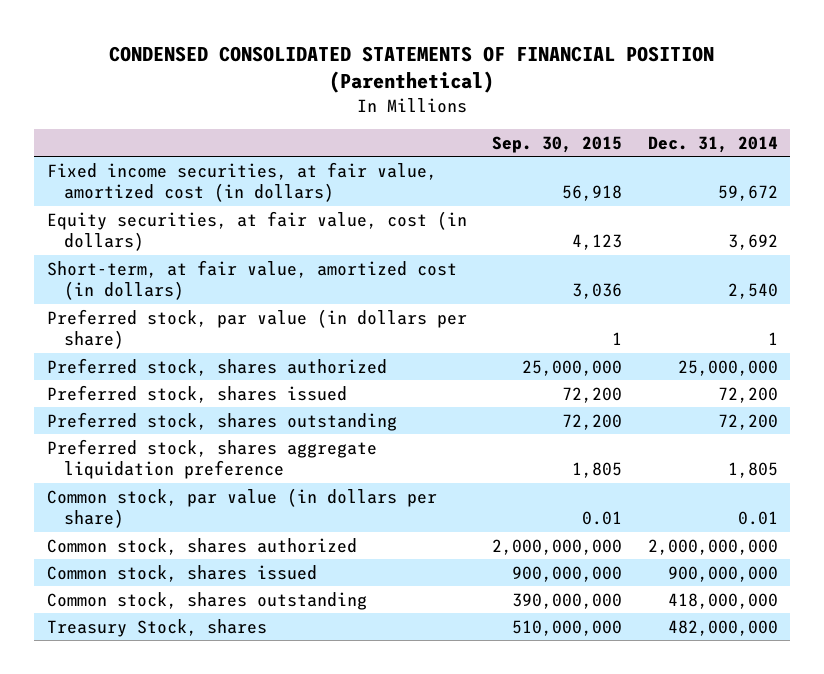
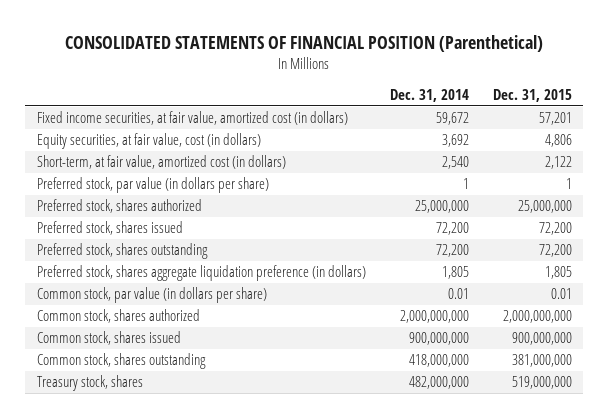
[109,46,715,94] CONDENSED CONSOLIDATED STATEMENTS OF FINANCIAL POSITION (Parenthetical) -> [65,34,544,52] CONSOLIDATED STATEMENTS OF FINANCIAL POSITION (Parenthetical)
[492,135,623,153] Sep. 30, 2015 -> none
none -> [492,89,572,103] Dec. 31, 2015
[46,438,377,480] Preferred stock, shares aggregate liquidation preference -> [37,265,367,282] Preferred stock, shares aggregate liquidation preference (in dollars)
[46,618,267,637] Treasury Stock, shares -> [37,375,144,392] Treasury stock, shares

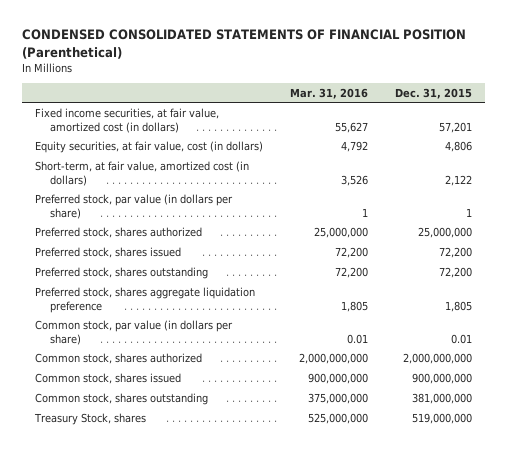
[65,34,544,52] CONSOLIDATED STATEMENTS OF FINANCIAL POSITION (Parenthetical) -> [22,29,467,59] CONDENSED CONSOLIDATED STATEMENTS OF FINANCIAL POSITION (Parenthetical)
[389,89,469,103] Dec. 31, 2014 -> none
none -> [289,87,368,99] Mar. 31, 2016
[37,265,367,282] Preferred stock, shares aggregate liquidation preference (in dollars) -> [35,286,256,313] Preferred stock, shares aggregate liquidation preference
[37,375,144,392] Treasury stock, shares -> [34,412,147,425] Treasury Stock, shares

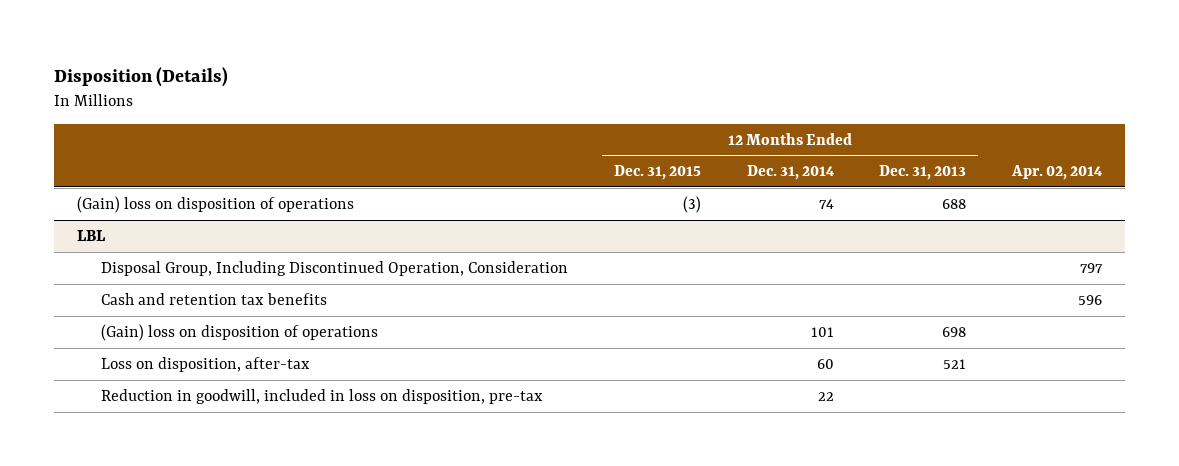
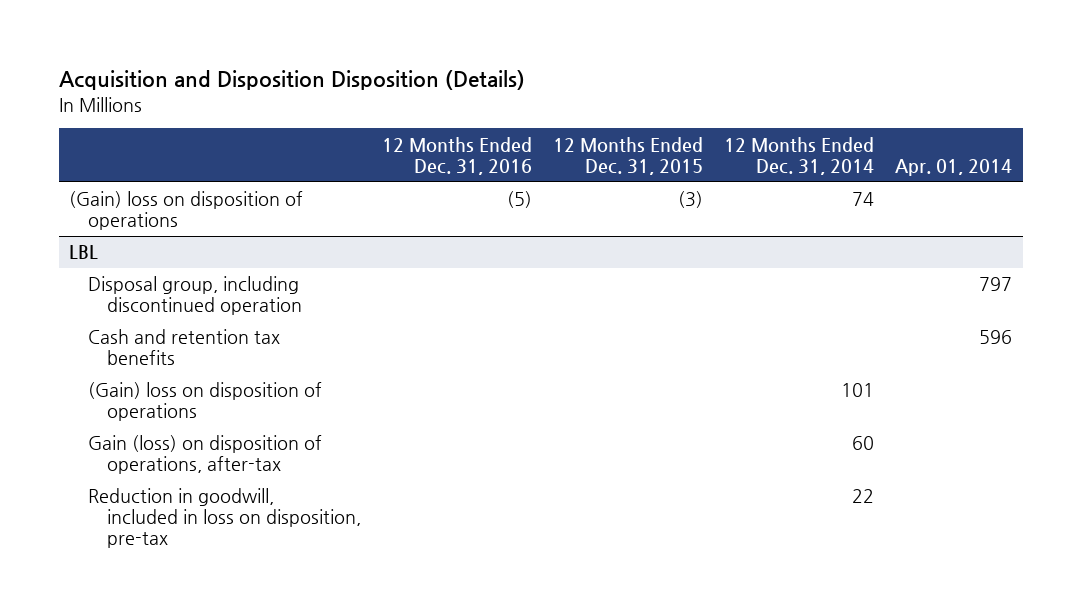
[54,66,229,87] Disposition (Details) -> [58,70,525,91] Acquisition and Disposition Disposition (Details)
[879,165,967,181] Dec. 31, 2013 -> none
[1010,165,1103,181] Apr. 02, 2014 -> none
none -> [382,136,533,175] 12 Months Ended Dec. 31, 2016
none -> [895,158,1013,176] Apr. 01, 2014
[101,260,569,276] Disposal Group, Including Discontinued Operation, Consideration -> [88,276,303,316] Disposal group, including discontinued operation
[101,356,311,372] Loss on disposition, after-tax -> [88,435,323,475] Gain (loss) on disposition of operations, after-tax

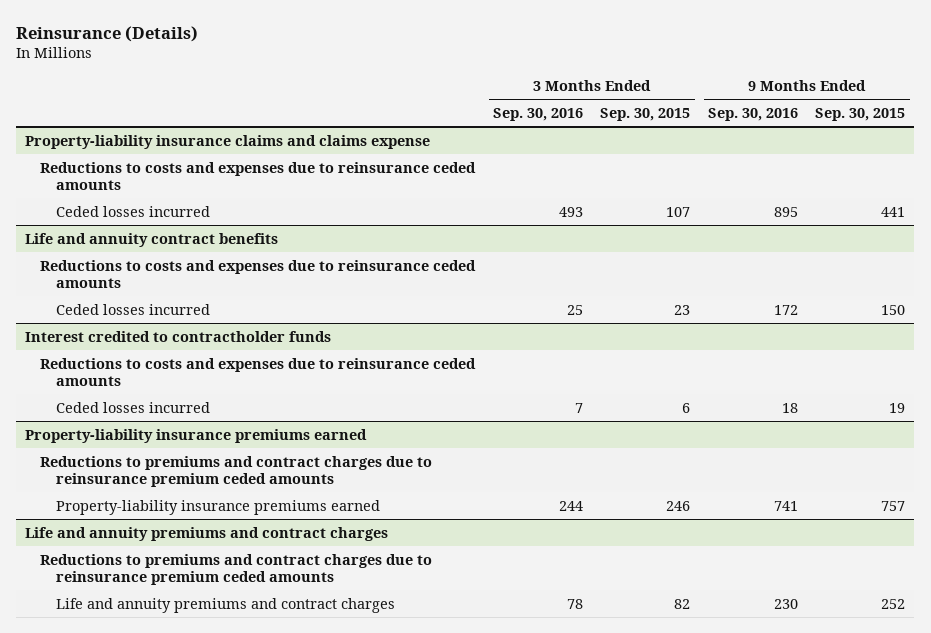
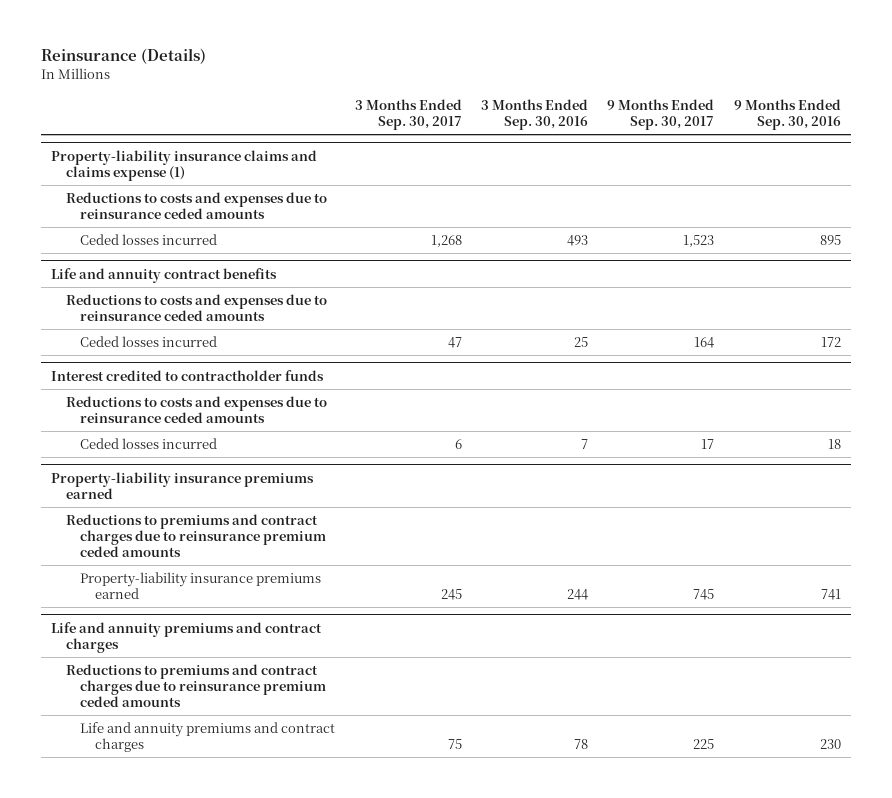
[600,108,691,122] Sep. 30, 2015 -> none
[815,108,906,122] Sep. 30, 2015 -> none
none -> [354,99,462,130] 3 Months Ended Sep. 30, 2017
none -> [607,99,715,130] 9 Months Ended Sep. 30, 2017
[25,134,431,149] Property-liability insurance claims and claims expense -> [50,149,317,181] Property-liability insurance claims and claims expense (1)

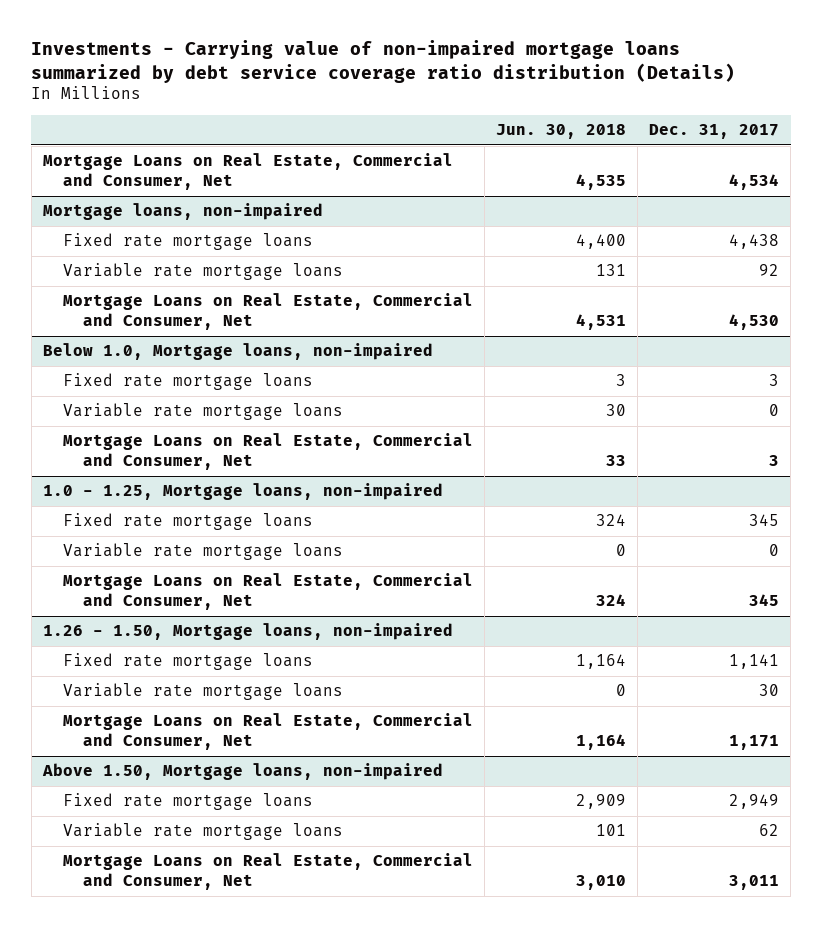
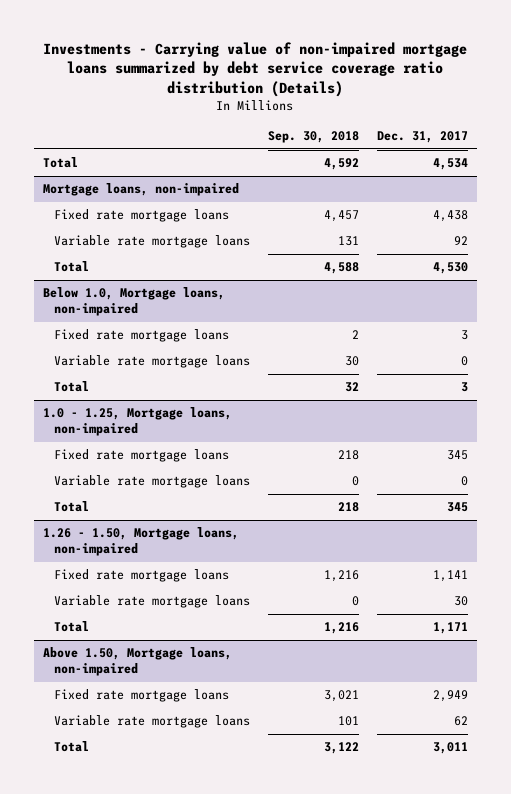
[496,124,627,140] Jun. 30, 2018 -> none
none -> [268,131,360,144] Sep. 30, 2018
[42,153,453,191] Mortgage Loans on Real Estate, Commercial and Consumer, Net -> [43,157,79,169] Total
[62,293,473,331] Mortgage Loans on Real Estate, Commercial and Consumer, Net -> [54,261,90,273] Total
[62,433,473,471] Mortgage Loans on Real Estate, Commercial and Consumer, Net -> [54,381,90,393] Total
[62,573,473,611] Mortgage Loans on Real Estate, Commercial and Consumer, Net -> [54,501,90,513] Total
[62,713,473,751] Mortgage Loans on Real Estate, Commercial and Consumer, Net -> [54,621,90,633] Total
[62,853,473,891] Mortgage Loans on Real Estate, Commercial and Consumer, Net -> [54,741,90,753] Total

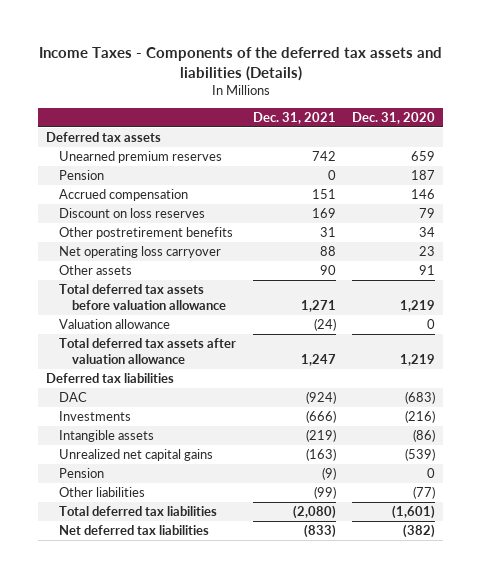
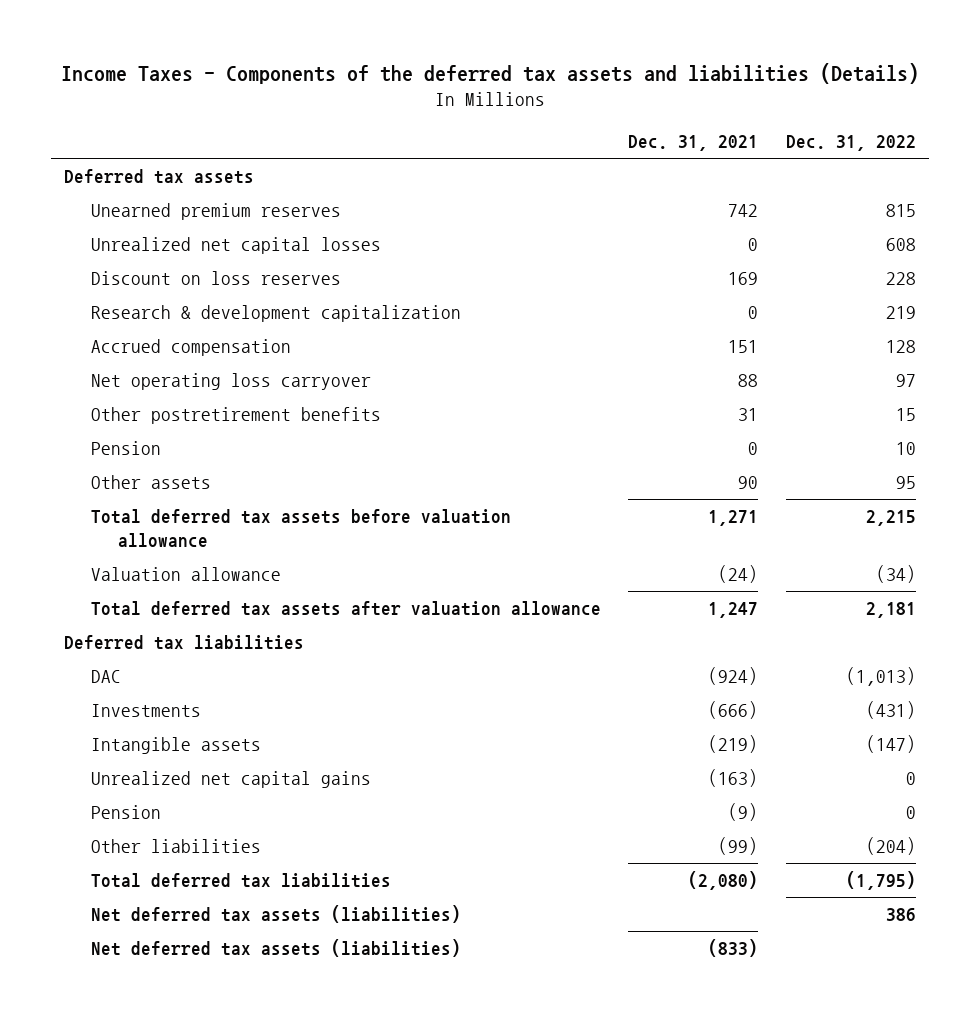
[352,112,436,125] Dec. 31, 2020 -> none
none -> [785,135,916,152] Dec. 31, 2022
none -> [91,237,382,255] Unrealized net capital losses
none -> [91,305,462,323] Research & development capitalization
[59,189,189,202] Accrued compensation -> [91,339,292,357] Accrued compensation
[59,227,234,240] Other postretirement benefits -> [91,407,382,425] Other postretirement benefits
[59,170,105,181] Pension -> [91,441,162,456] Pension
none -> [91,905,462,924] Net deferred tax assets (liabilities)
[59,525,210,536] Net deferred tax liabilities -> [91,939,462,958] Net deferred tax assets (liabilities)

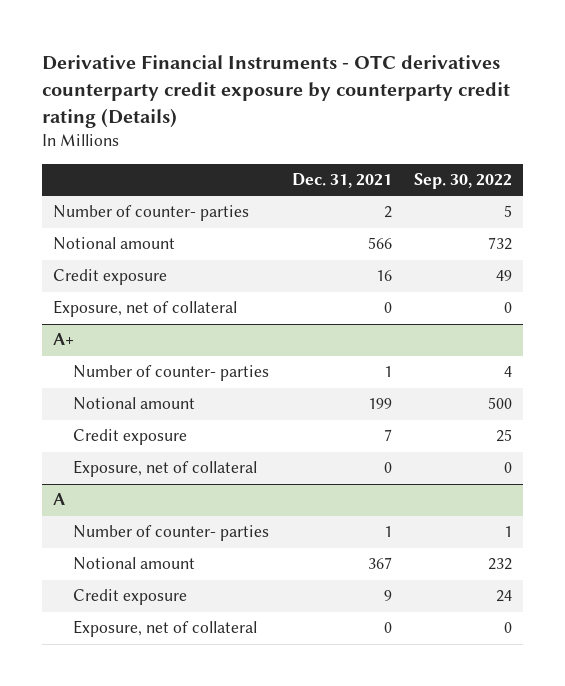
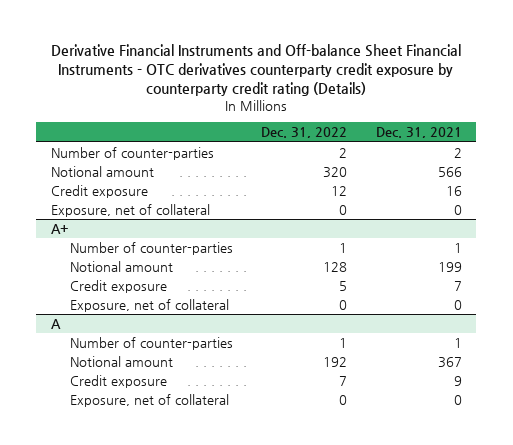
[42,55,511,128] Derivative Financial Instruments - OTC derivatives counterparty credit exposure by counterparty credit rating (Details) -> [51,44,462,97] Derivative Financial Instruments and Off-balance Sheet Financial Instruments - OTC derivatives counterparty credit exposure by counterparty credit rating (Details)
[413,173,512,190] Sep. 30, 2022 -> none
none -> [261,127,348,139] Dec. 31, 2022
[53,205,250,222] Number of counter- parties -> [50,146,214,160] Number of counter-parties
[73,365,270,382] Number of counter- parties -> [69,241,233,255] Number of counter-parties
[73,525,270,542] Number of counter- parties -> [69,336,233,350] Number of counter-parties

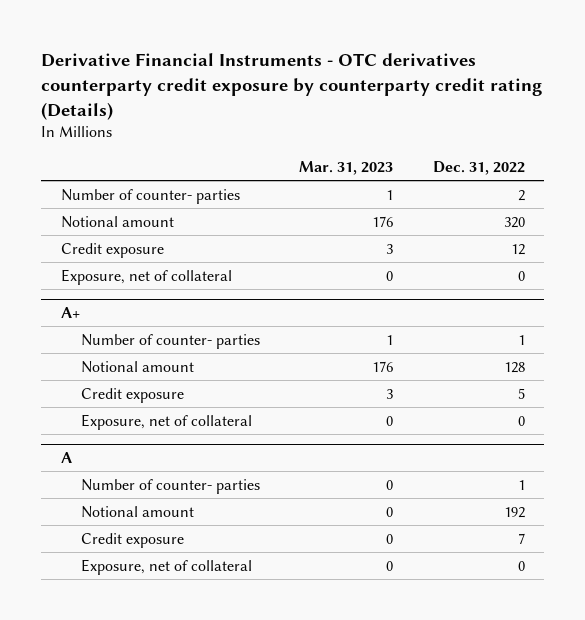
[51,44,462,97] Derivative Financial Instruments and Off-balance Sheet Financial Instruments - OTC derivatives counterparty credit exposure by counterparty credit rating (Details) -> [40,52,542,120] Derivative Financial Instruments - OTC derivatives counterparty credit exposure by counterparty credit rating (Details)
[376,127,463,139] Dec. 31, 2021 -> none
none -> [299,161,394,176] Mar. 31, 2023
[50,146,214,160] Number of counter-parties -> [60,188,240,204] Number of counter- parties
[69,241,233,255] Number of counter-parties -> [80,333,260,349] Number of counter- parties
[69,336,233,350] Number of counter-parties -> [80,478,260,494] Number of counter- parties

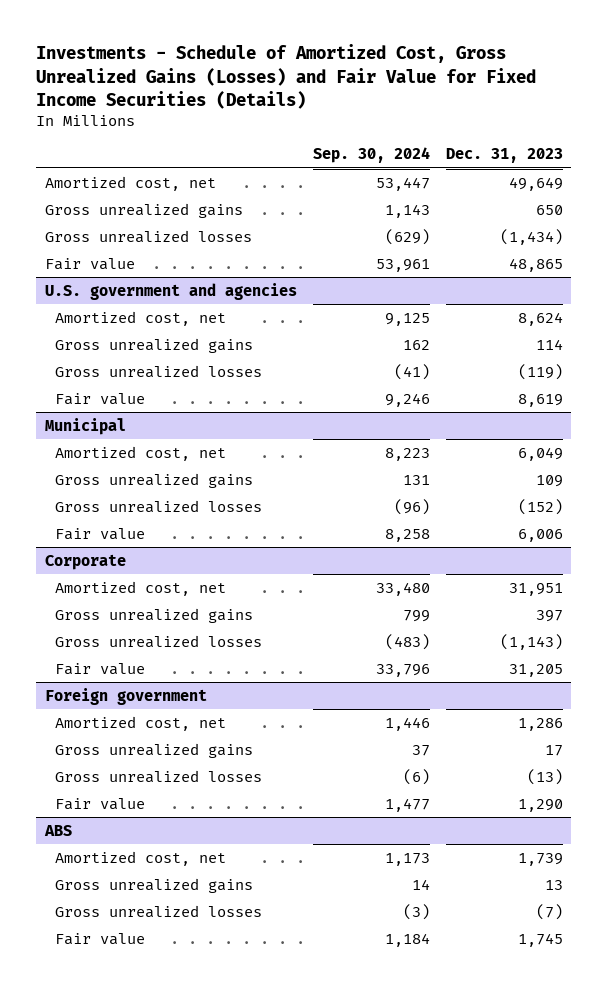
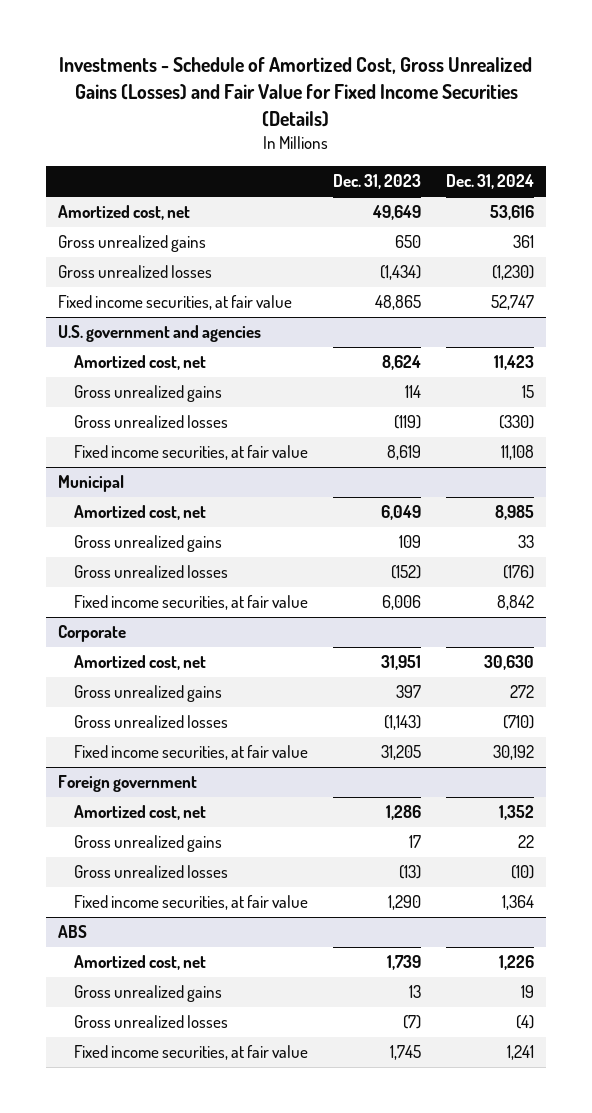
[312,147,430,164] Sep. 30, 2024 -> none
none -> [445,174,534,190] Dec. 31, 2024
[44,257,135,270] Fair value -> [58,295,293,311] Fixed income securities, at fair value
[54,392,145,405] Fair value -> [74,445,309,461] Fixed income securities, at fair value
[54,527,145,540] Fair value -> [74,595,309,611] Fixed income securities, at fair value
[54,662,145,675] Fair value -> [74,745,309,761] Fixed income securities, at fair value
[54,797,145,810] Fair value -> [74,895,309,911] Fixed income securities, at fair value
[54,932,145,945] Fair value -> [74,1045,309,1061] Fixed income securities, at fair value

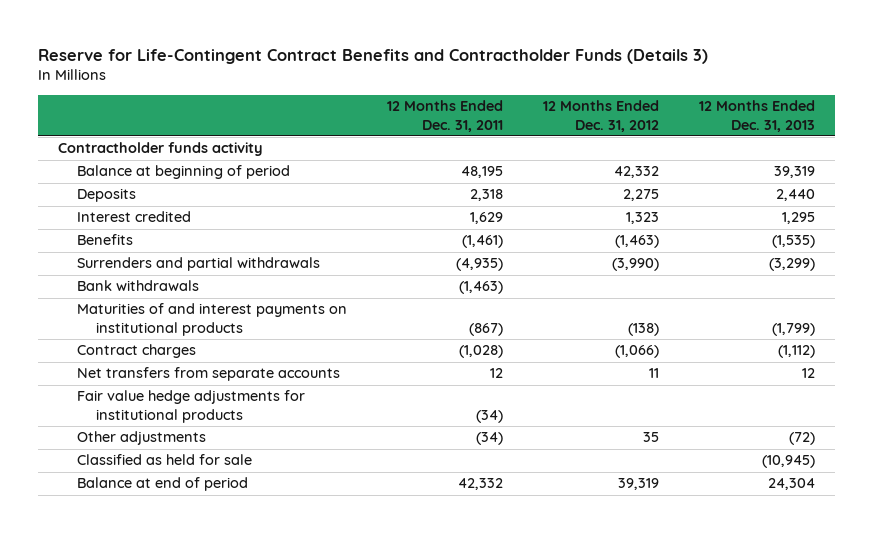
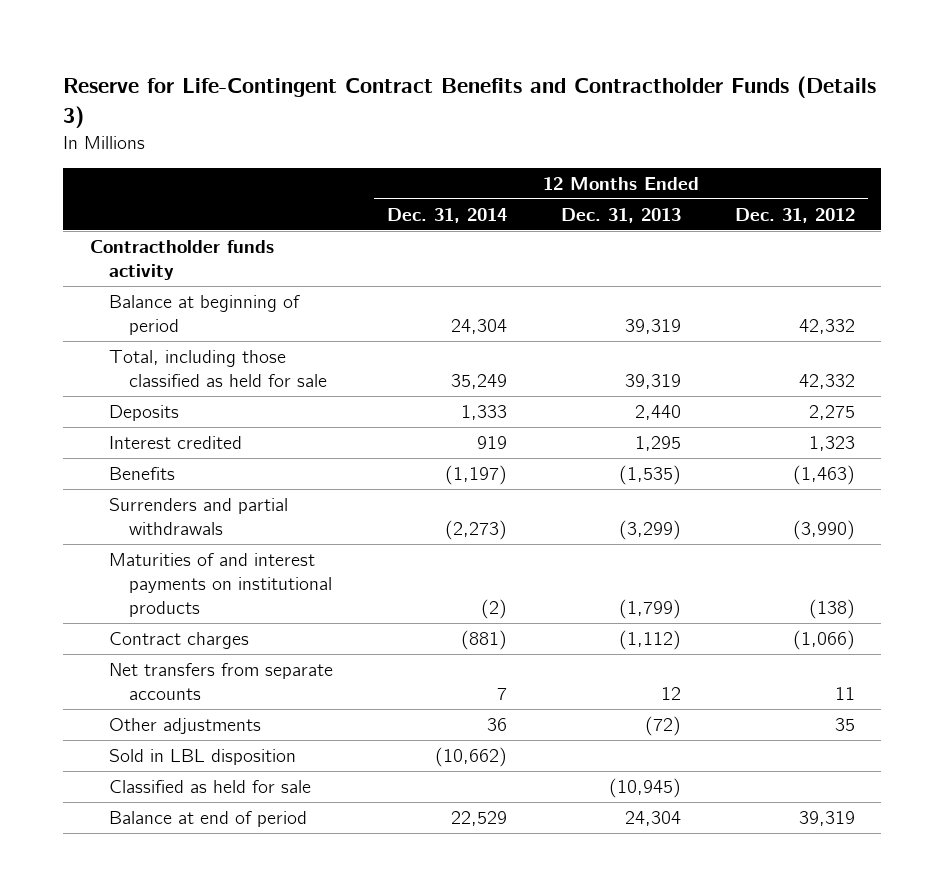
[387,100,504,132] 12 Months Ended Dec. 31, 2011 -> none
none -> [387,207,508,223] Dec. 31, 2014
none -> [109,350,327,387] Total, including those classified as held for sale
[77,280,200,292] Bank withdrawals -> none
[77,390,306,423] Fair value hedge adjustments for institutional products -> none
none -> [109,749,297,766] Sold in LBL disposition

